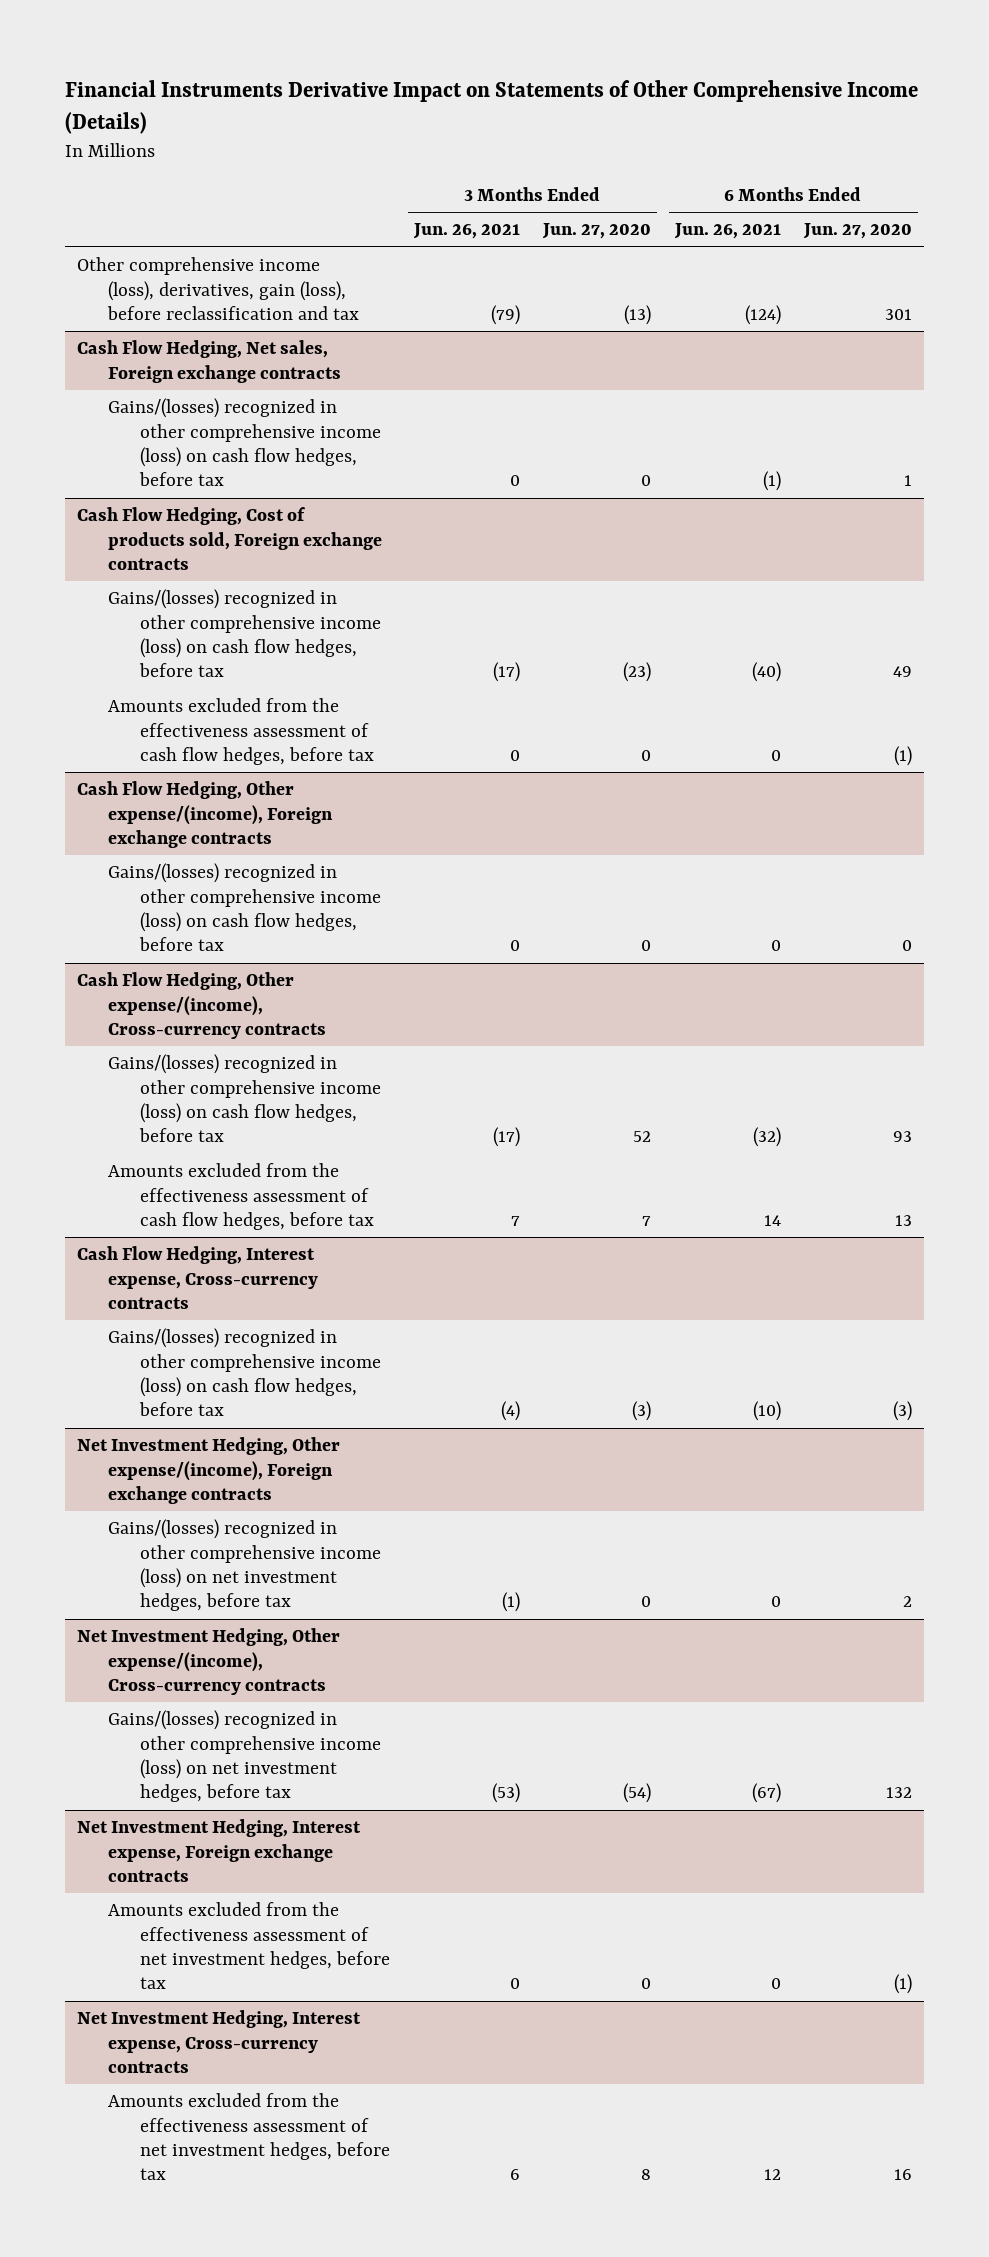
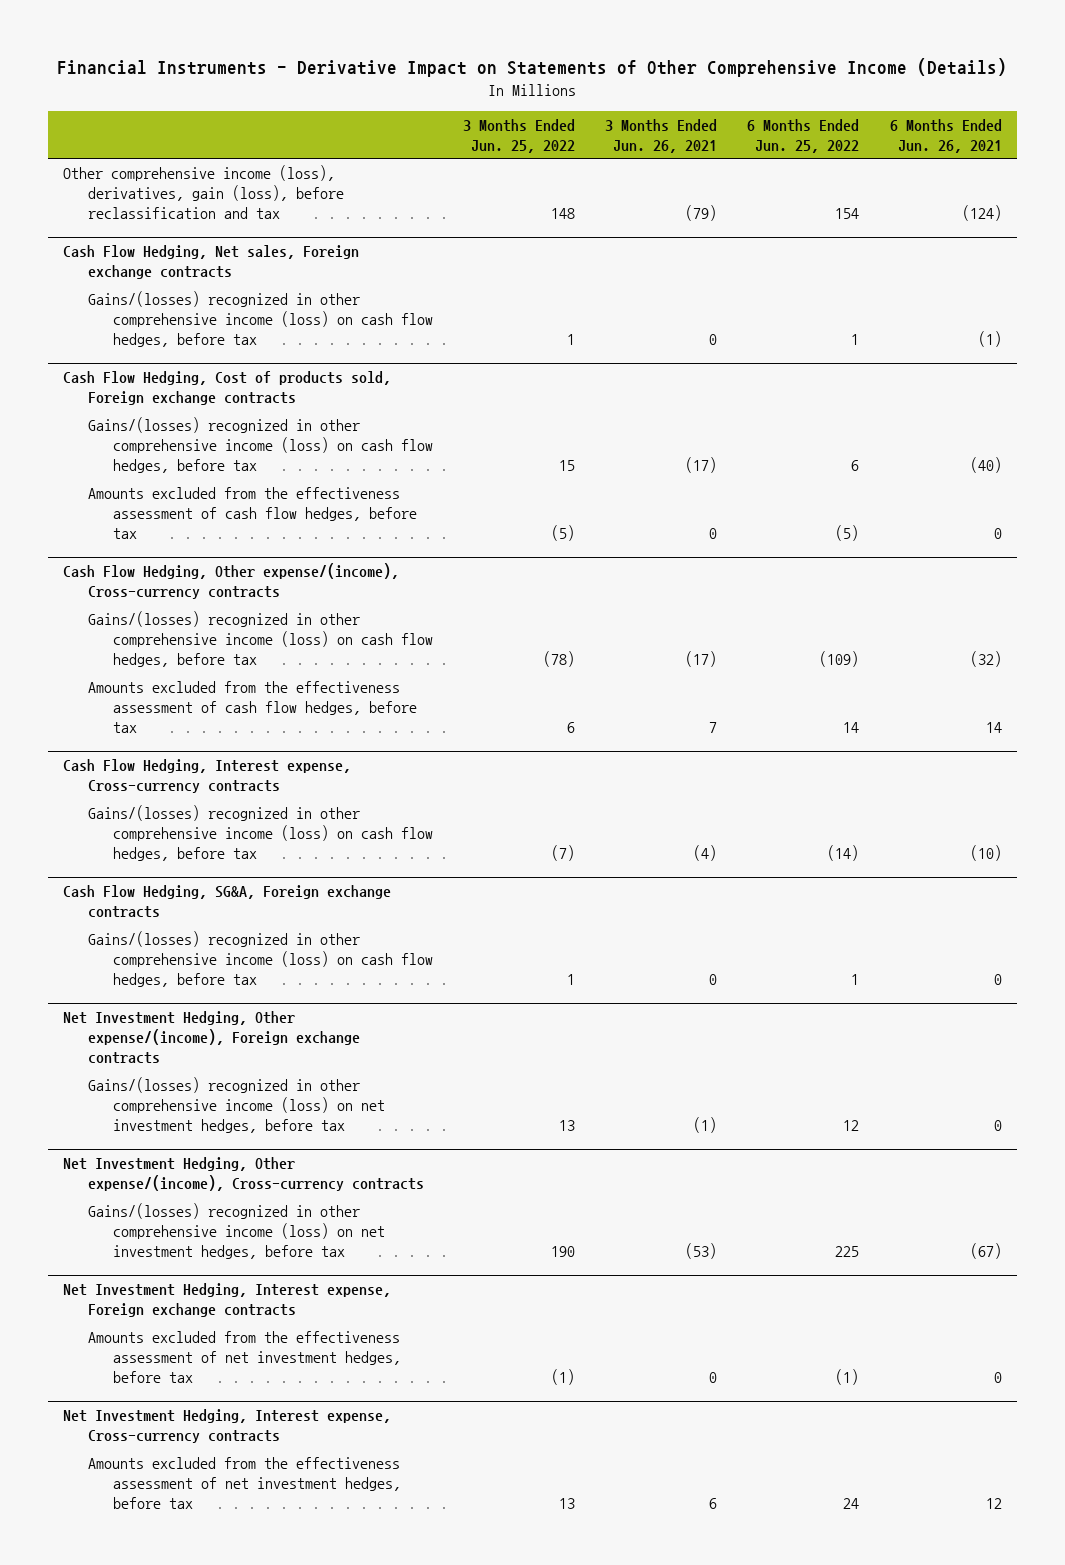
[64,79,918,135] Financial Instruments Derivative Impact on Statements of Other Comprehensive Income (Details) -> [57,57,1008,77] Financial Instruments - Derivative Impact on Statements of Other Comprehensive Income (Details)
[542,223,652,240] Jun. 27, 2020 -> none
[803,223,913,240] Jun. 27, 2020 -> none
none -> [462,118,575,153] 3 Months Ended Jun. 25, 2022
none -> [747,118,860,153] 6 Months Ended Jun. 25, 2022
[76,781,334,848] Cash Flow Hedging, Other expense/(income), Foreign exchange contracts -> none
[108,863,381,952] Gains/(losses) recognized in other comprehensive income (loss) on cash flow hedges, before tax -> none
none -> [62,884,391,919] Cash Flow Hedging, SG&A, Foreign exchange contracts
none -> [87,930,433,988] Gains/(losses) recognized in other comprehensive income (loss) on cash flow hedges, before tax

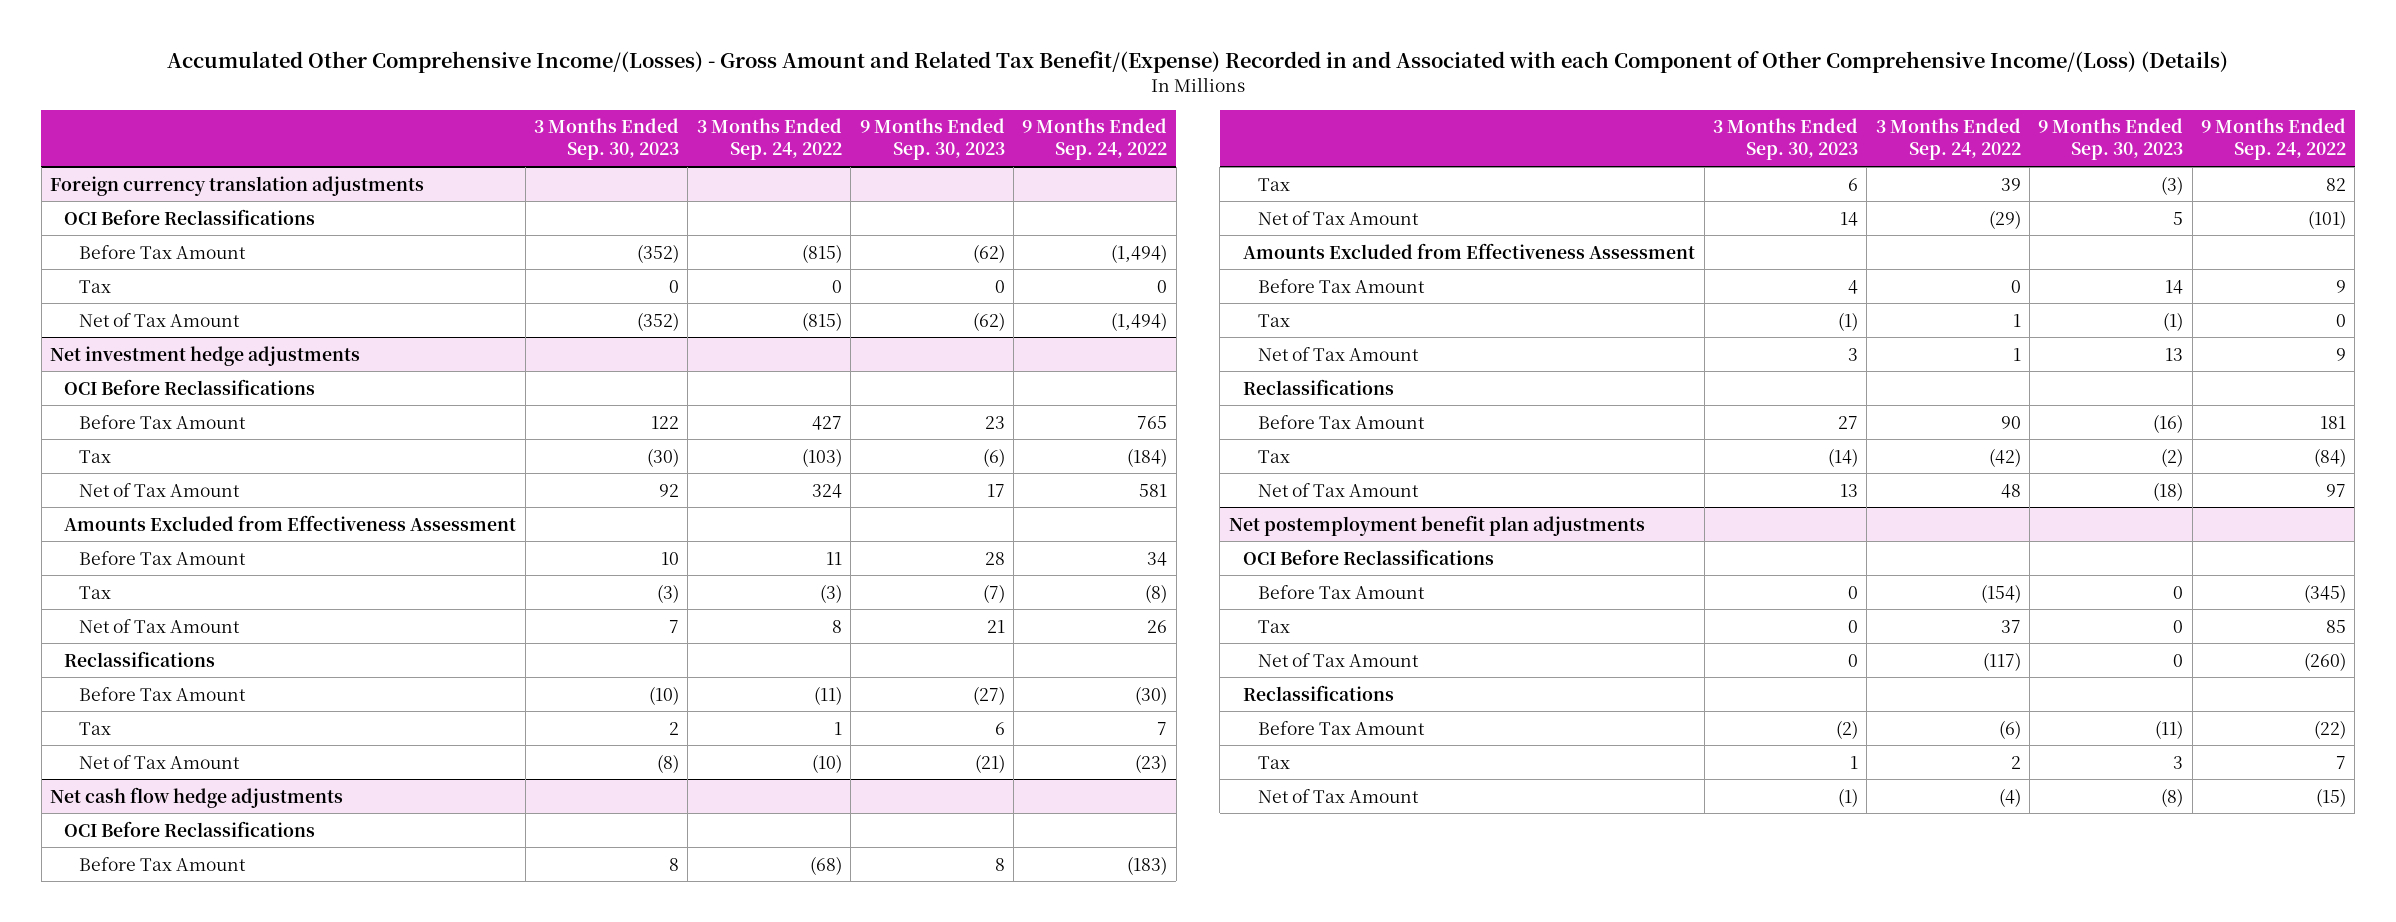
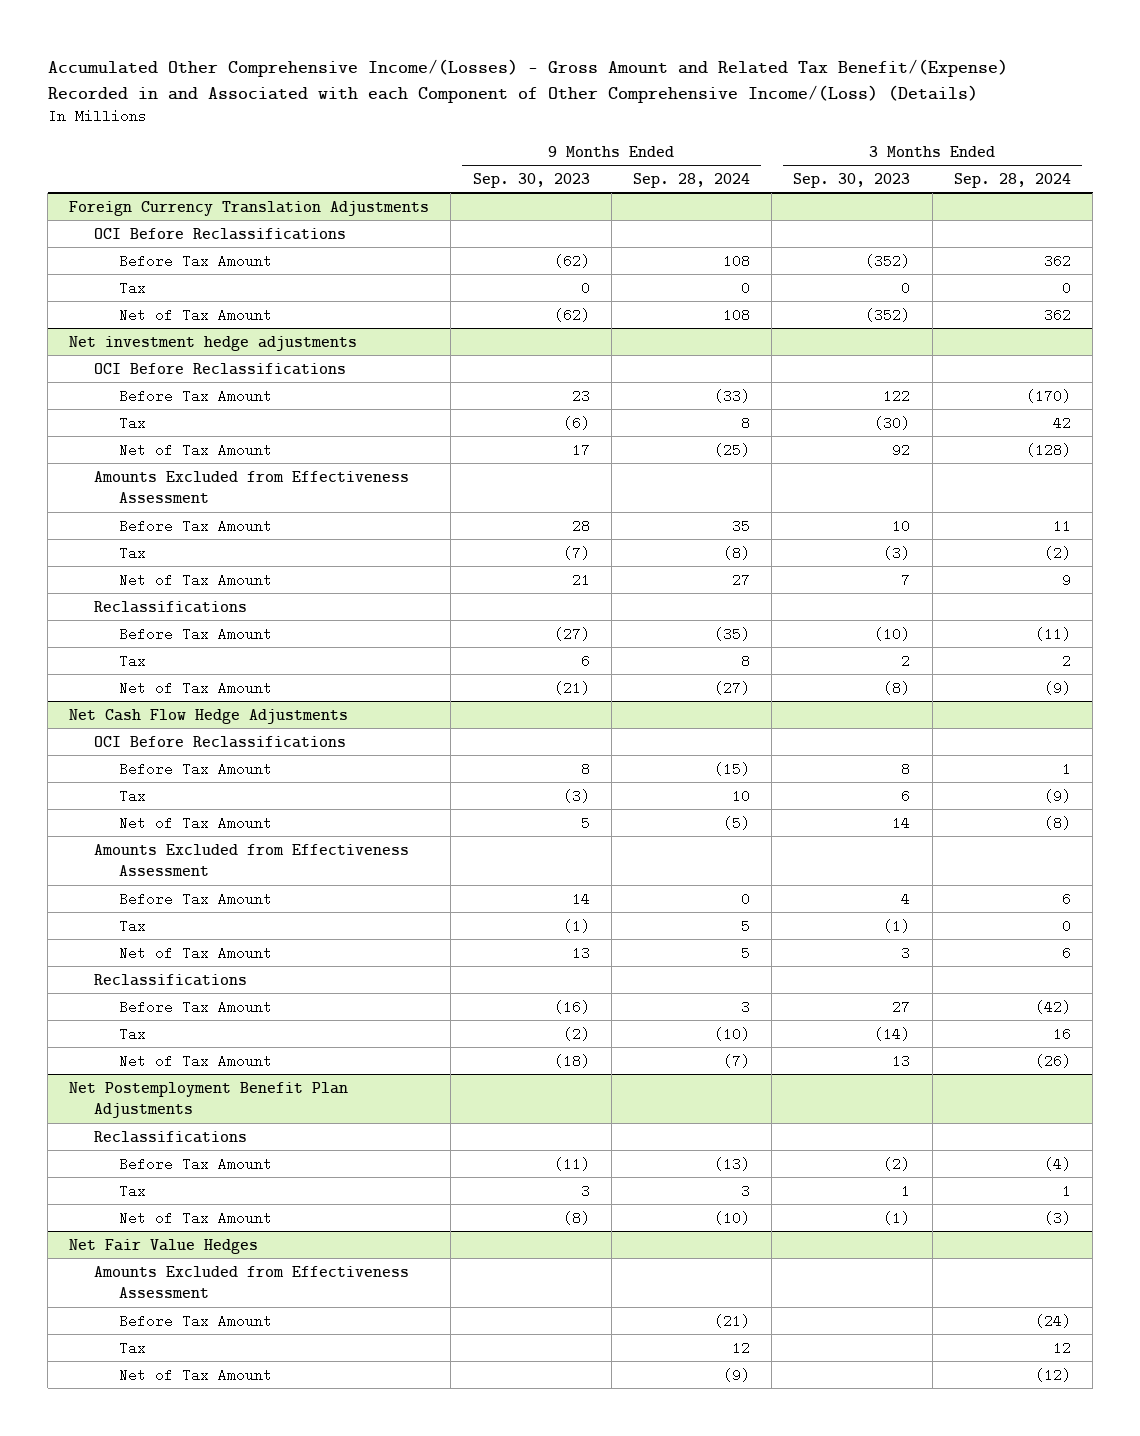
[696,118,842,161] 3 Months Ended Sep. 24, 2022 -> none
[1022,118,1168,161] 9 Months Ended Sep. 24, 2022 -> none
none -> [633,172,751,188] Sep. 28, 2024
none -> [953,172,1071,188] Sep. 28, 2024
[50,175,425,196] Foreign currency translation adjustments -> [69,200,430,216] Foreign Currency Translation Adjustments
[50,786,344,808] Net cash flow hedge adjustments -> [69,708,349,724] Net Cash Flow Hedge Adjustments
[1243,548,1495,565] OCI Before Reclassifications -> none
[1257,584,1425,599] Before Tax Amount -> none
[1257,619,1290,633] Tax -> none
[1257,652,1419,667] Net of Tax Amount -> none
[1228,514,1645,536] Net postemployment benefit plan adjustments -> [69,1081,349,1119] Net Postemployment Benefit Plan Adjustments
none -> [69,1238,259,1254] Net Fair Value Hedges
none -> [94,1265,410,1299] Amounts Excluded from Effectiveness Assessment
none -> [118,1313,272,1328] Before Tax Amount
none -> [118,1340,146,1355] Tax
none -> [118,1367,272,1382] Net of Tax Amount

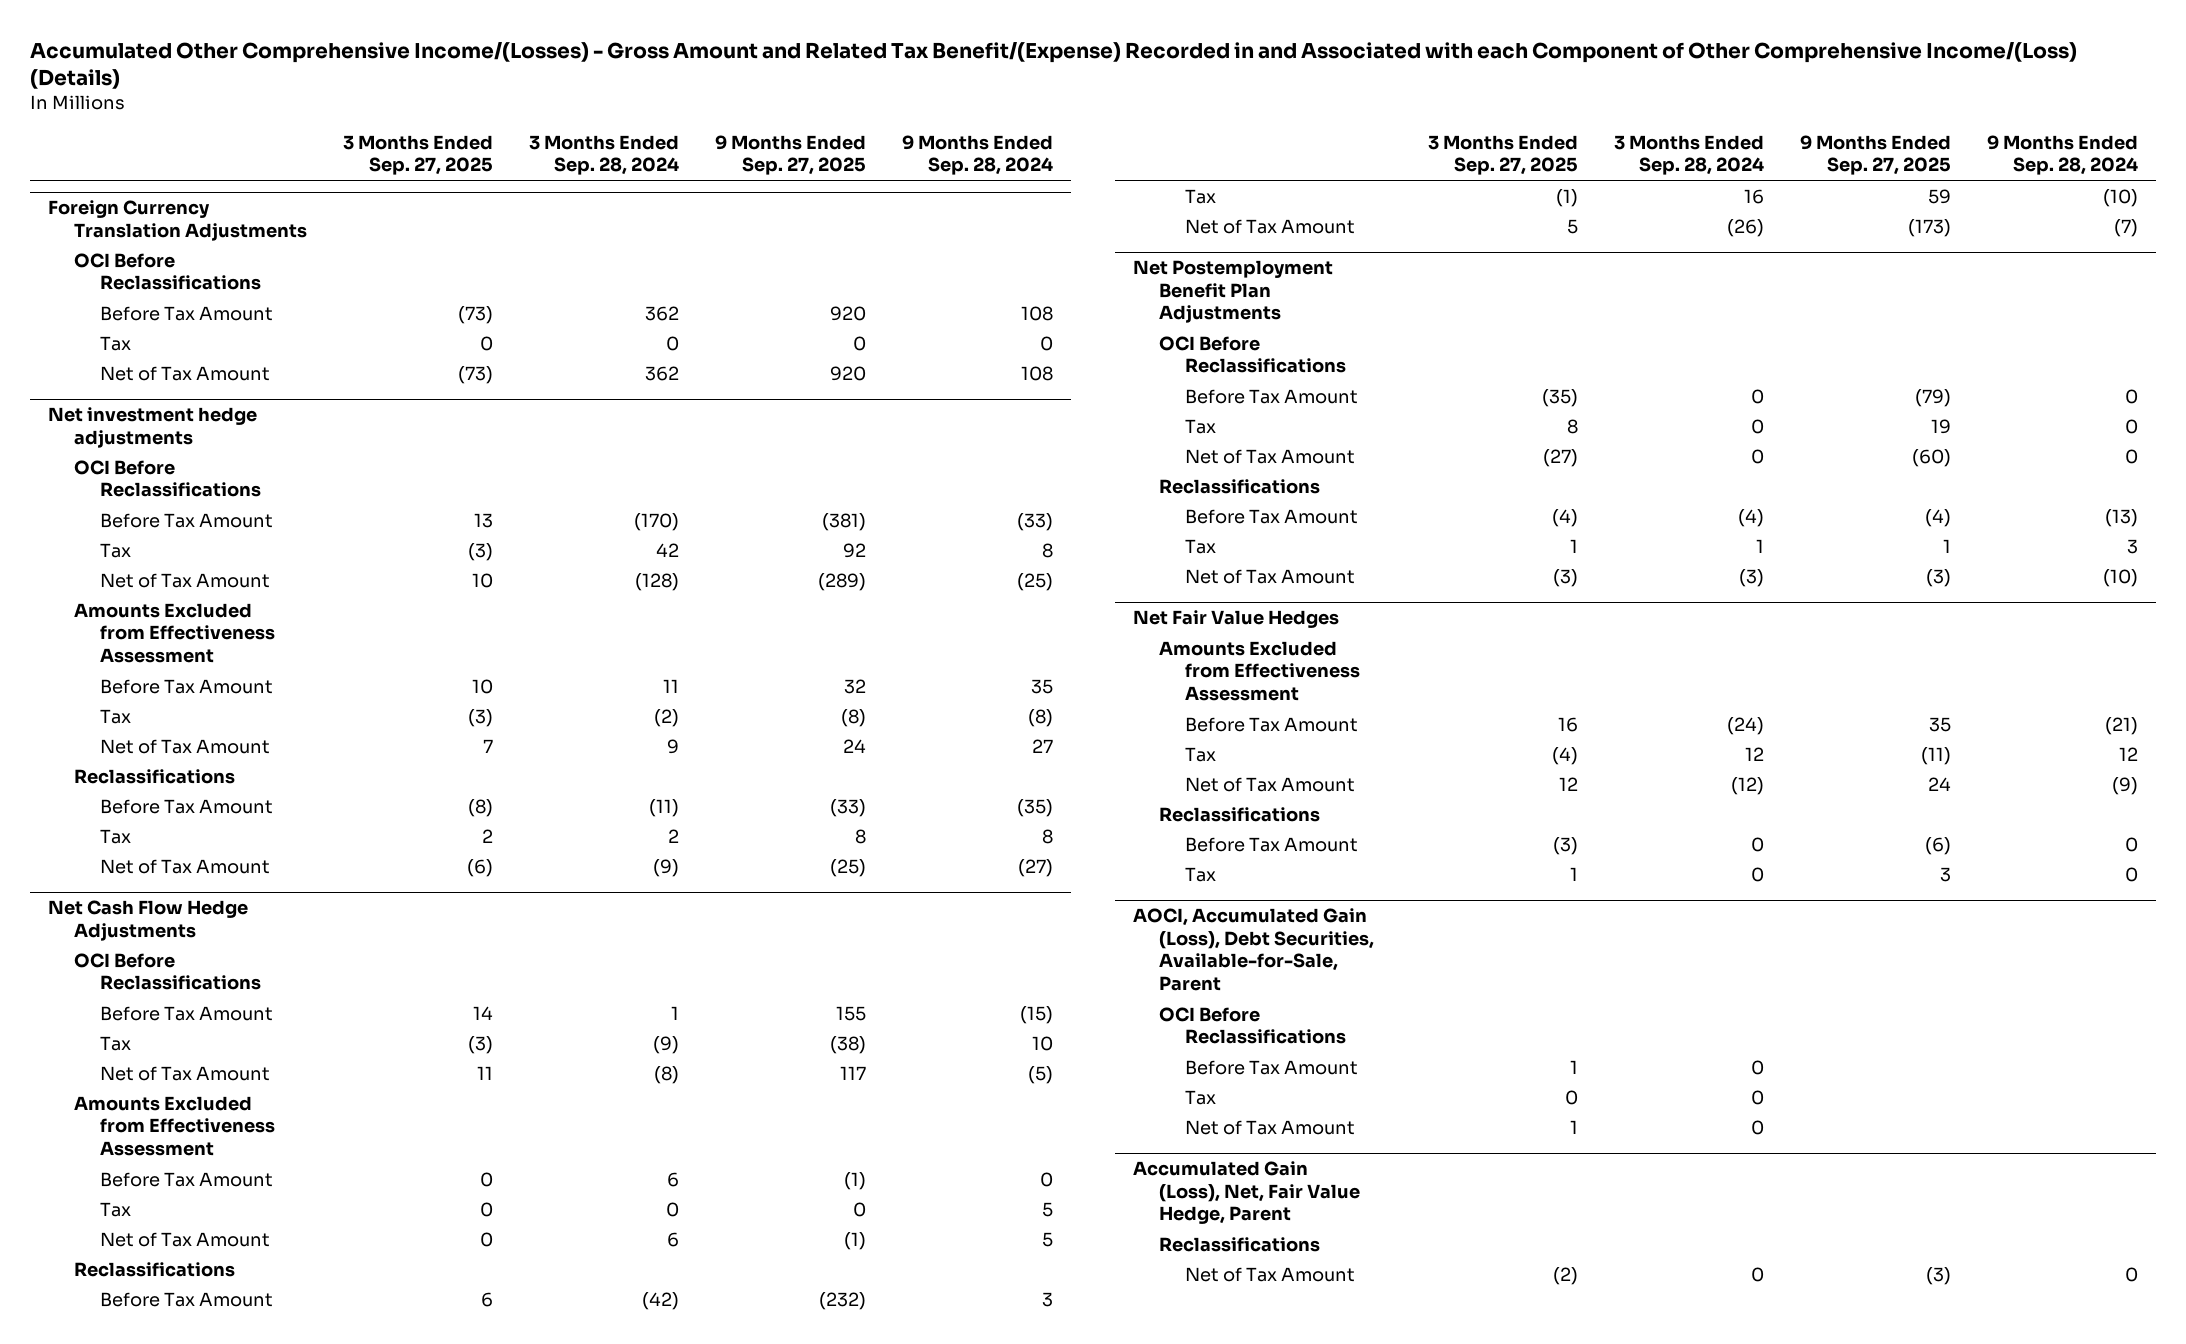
[472,172,590,188] Sep. 30, 2023 -> none
[793,172,911,188] Sep. 30, 2023 -> none
none -> [343,134,494,176] 3 Months Ended Sep. 27, 2025
none -> [714,134,866,176] 9 Months Ended Sep. 27, 2025
none -> [1159,335,1347,374] OCI Before Reclassifications
none -> [1185,388,1359,404] Before Tax Amount
none -> [1185,418,1217,434] Tax
none -> [1185,448,1356,464] Net of Tax Amount
none -> [1159,806,1321,822] Reclassifications
none -> [1185,836,1359,852] Before Tax Amount
none -> [1185,866,1217,882] Tax
none -> [1133,908,1375,991] AOCI, Accumulated Gain (Loss), Debt Securities, Available-for-Sale, Parent
none -> [1159,1006,1347,1045] OCI Before Reclassifications
none -> [1185,1059,1359,1075] Before Tax Amount
none -> [1185,1089,1217,1105] Tax
none -> [1185,1119,1356,1135] Net of Tax Amount
none -> [1133,1161,1361,1225] Accumulated Gain (Loss), Net, Fair Value Hedge, Parent
none -> [1159,1236,1321,1252] Reclassifications
none -> [1185,1266,1356,1282] Net of Tax Amount

